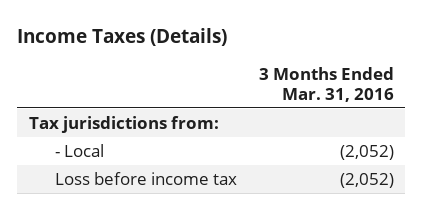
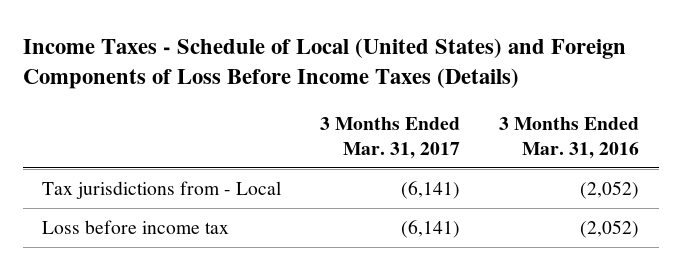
[17,28,228,47] Income Taxes (Details) -> [23,37,627,90] Income Taxes - Schedule of Local (United States) and Foreign Components of Loss Before Income Taxes (Details)
none -> [320,117,461,159] 3 Months Ended Mar. 31, 2017
[28,115,219,133] Tax jurisdictions from: -> none
[54,143,104,157] - Local -> [42,181,282,200] Tax jurisdictions from - Local

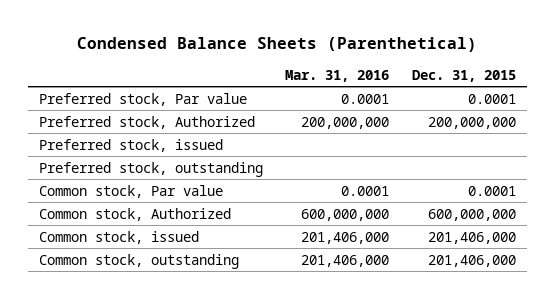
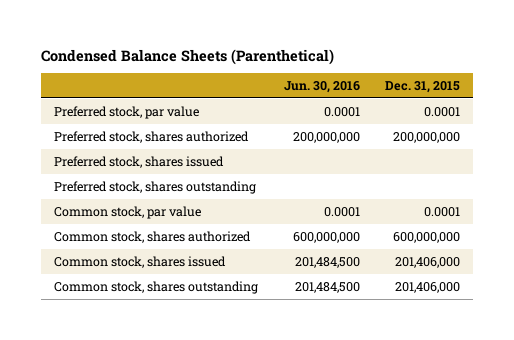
[285,69,390,82] Mar. 31, 2016 -> none
none -> [283,81,360,94] Jun. 30, 2016
[38,92,247,106] Preferred stock, Par value -> [54,105,200,119] Preferred stock, par value
[38,115,255,129] Preferred stock, Authorized -> [54,130,250,143] Preferred stock, shares authorized
[38,138,223,152] Preferred stock, issued -> [54,155,225,168] Preferred stock, shares issued
[38,161,263,177] Preferred stock, outstanding -> [54,180,257,194] Preferred stock, shares outstanding
[38,184,223,198] Common stock, Par value -> [54,205,202,219] Common stock, par value
[38,207,231,221] Common stock, Authorized -> [54,230,252,243] Common stock, shares authorized
[38,230,199,244] Common stock, issued -> [54,255,227,268] Common stock, shares issued
[38,253,239,269] Common stock, outstanding -> [54,280,259,294] Common stock, shares outstanding

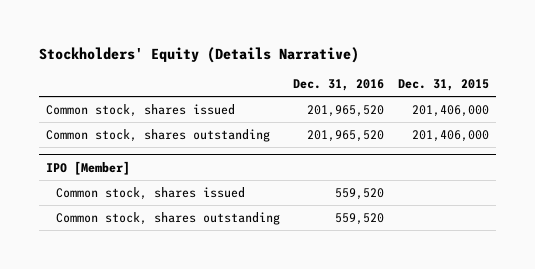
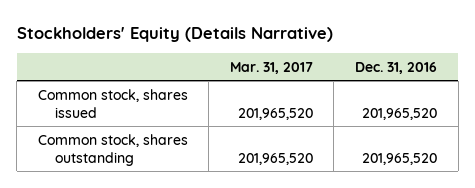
[397,79,489,92] Dec. 31, 2015 -> none
none -> [229,61,313,74] Mar. 31, 2017
[46,160,131,175] IPO [Member] -> none
[55,186,245,200] Common stock, shares issued -> none
[55,211,280,225] Common stock, shares outstanding -> none

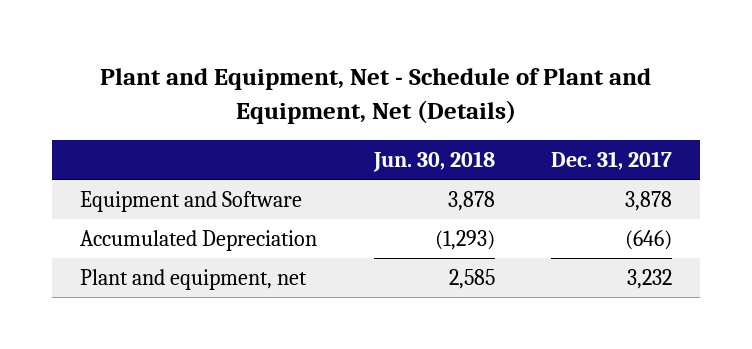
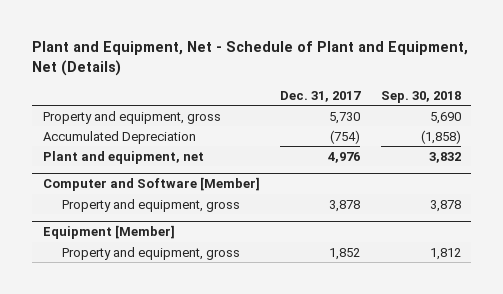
[372,151,495,173] Jun. 30, 2018 -> none
none -> [380,90,461,103] Sep. 30, 2018
[80,190,303,212] Equipment and Software -> [42,110,221,124] Property and equipment, gross
[624,190,672,211] 3,878 -> [329,111,361,124] 5,730
[624,229,672,250] (646) -> [330,129,361,144] (754)
[626,268,672,289] 3,232 -> [328,151,361,163] 4,976
none -> [42,177,260,192] Computer and Software [Member]
none -> [61,198,240,212] Property and equipment, gross
none -> [42,225,175,240] Equipment [Member]
none -> [61,246,240,260] Property and equipment, gross

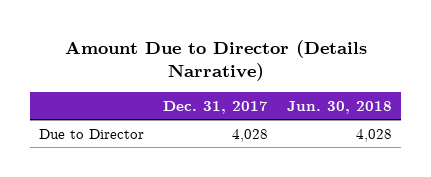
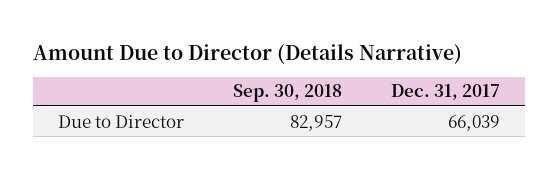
[286,100,392,114] Jun. 30, 2018 -> none
none -> [232,84,342,103] Sep. 30, 2018
[232,128,269,142] 4,028 -> [448,114,501,131] 66,039

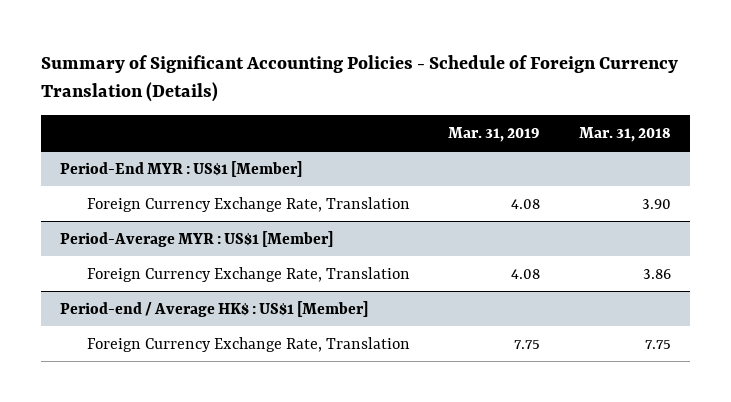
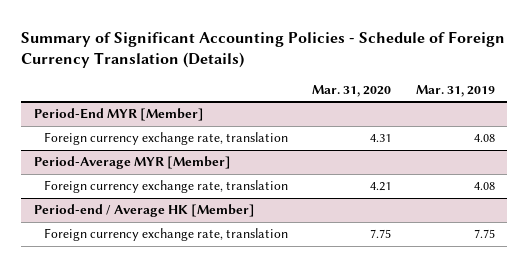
[578,126,671,142] Mar. 31, 2018 -> none
none -> [312,84,392,97] Mar. 31, 2020
[60,160,303,177] Period-End MYR : US$1 [Member] -> [33,108,204,122] Period-End MYR [Member]
[87,196,411,212] Foreign Currency Exchange Rate, Translation -> [43,132,288,146] Foreign currency exchange rate, translation
[60,230,334,247] Period-Average MYR : US$1 [Member] -> [33,156,231,170] Period-Average MYR [Member]
[87,266,411,282] Foreign Currency Exchange Rate, Translation -> [43,180,288,194] Foreign currency exchange rate, translation
[60,300,369,317] Period-end / Average HK$ : US$1 [Member] -> [33,204,255,218] Period-end / Average HK [Member]
[87,336,411,352] Foreign Currency Exchange Rate, Translation -> [43,228,288,242] Foreign currency exchange rate, translation

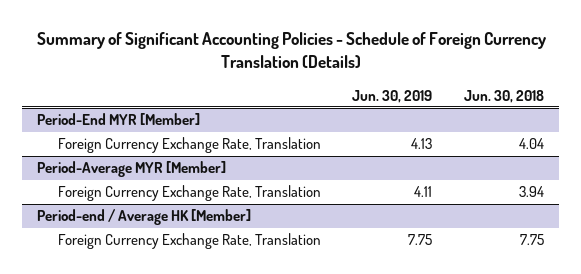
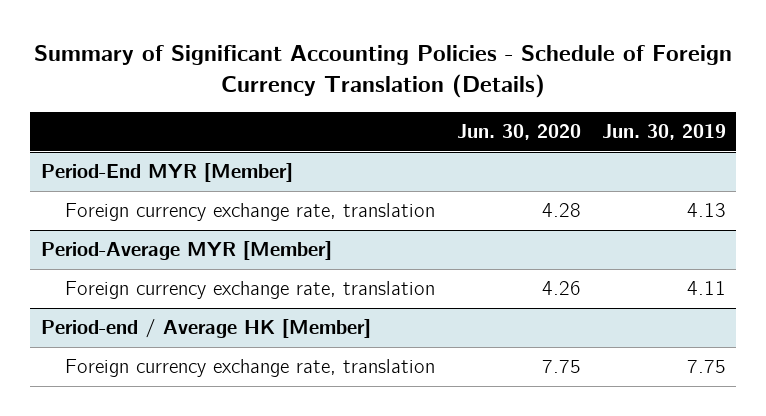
[463,89,544,103] Jun. 30, 2018 -> none
none -> [456,124,581,141] Jun. 30, 2020
[57,137,321,154] Foreign Currency Exchange Rate, Translation -> [65,203,436,222] Foreign currency exchange rate, translation
[57,185,321,202] Foreign Currency Exchange Rate, Translation -> [65,281,436,300] Foreign currency exchange rate, translation
[57,233,321,250] Foreign Currency Exchange Rate, Translation -> [65,359,436,378] Foreign currency exchange rate, translation

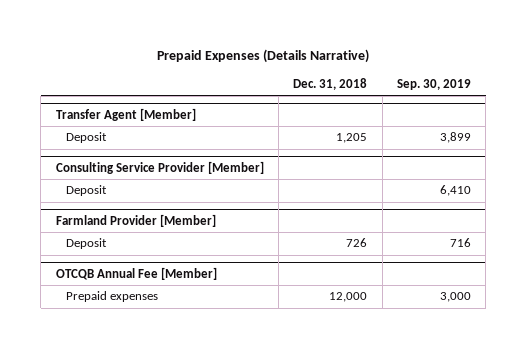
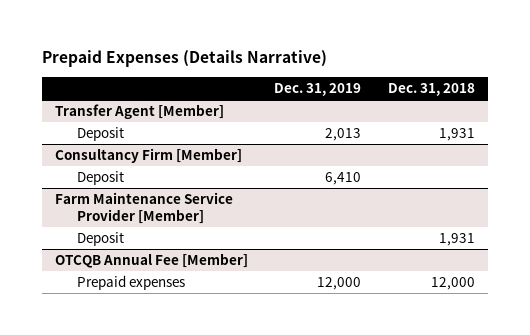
[396,78,471,90] Sep. 30, 2019 -> none
none -> [274,82,362,96] Dec. 31, 2019
[55,160,264,174] Consulting Service Provider [Member] -> none
[336,133,368,144] 1,205 -> [438,128,475,142] 1,931
none -> [55,148,243,164] Consultancy Firm [Member]
[55,213,216,227] Farmland Provider [Member] -> none
none -> [55,192,234,225] Farm Maintenance Service Provider [Member]
[346,238,368,248] 726 -> [438,233,475,247] 1,931

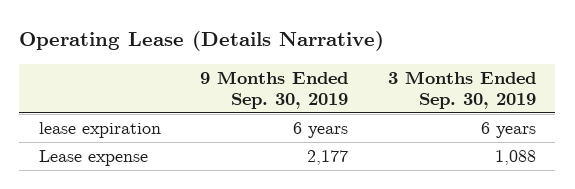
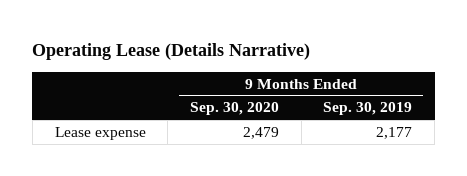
[387,70,536,109] 3 Months Ended Sep. 30, 2019 -> none
none -> [189,102,279,116] Sep. 30, 2020
[39,121,162,138] lease expiration -> none

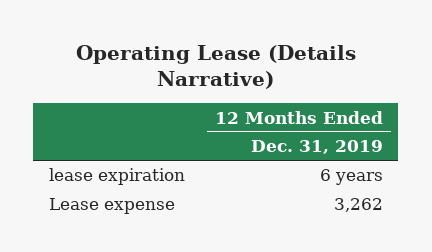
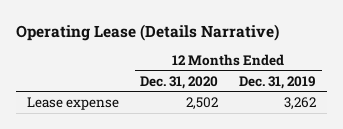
none -> [140,75,219,89] Dec. 31, 2020
[48,168,185,186] lease expiration -> none

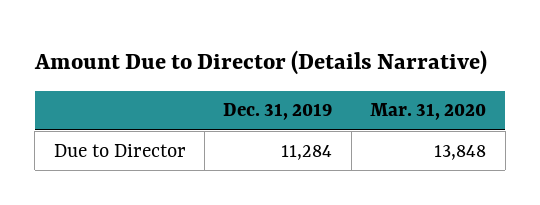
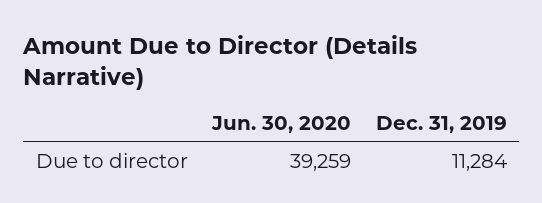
[370,103,487,121] Mar. 31, 2020 -> none
none -> [211,116,352,134] Jun. 30, 2020
[53,143,186,157] Due to Director -> [35,153,188,169] Due to director

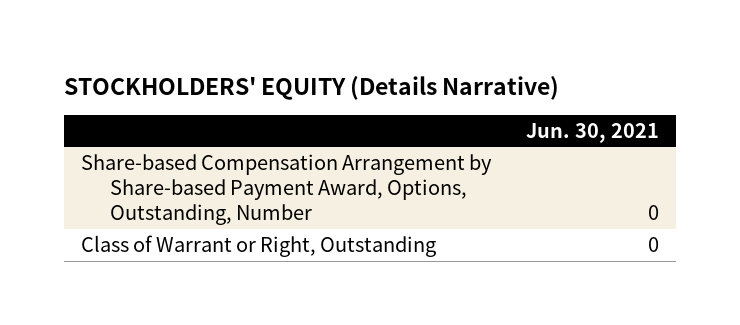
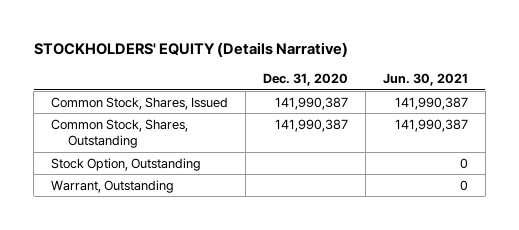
none -> [263,73,349,87] Dec. 31, 2020
none -> [51,96,229,110] Common Stock, Shares, Issued
none -> [51,118,189,149] Common Stock, Shares, Outstanding
[81,154,493,226] Share-based Compensation Arrangement by Share-based Payment Award, Options, Outstanding, Number -> [51,157,202,171] Stock Option, Outstanding
[81,235,437,258] Class of Warrant or Right, Outstanding -> [51,179,175,193] Warrant, Outstanding

